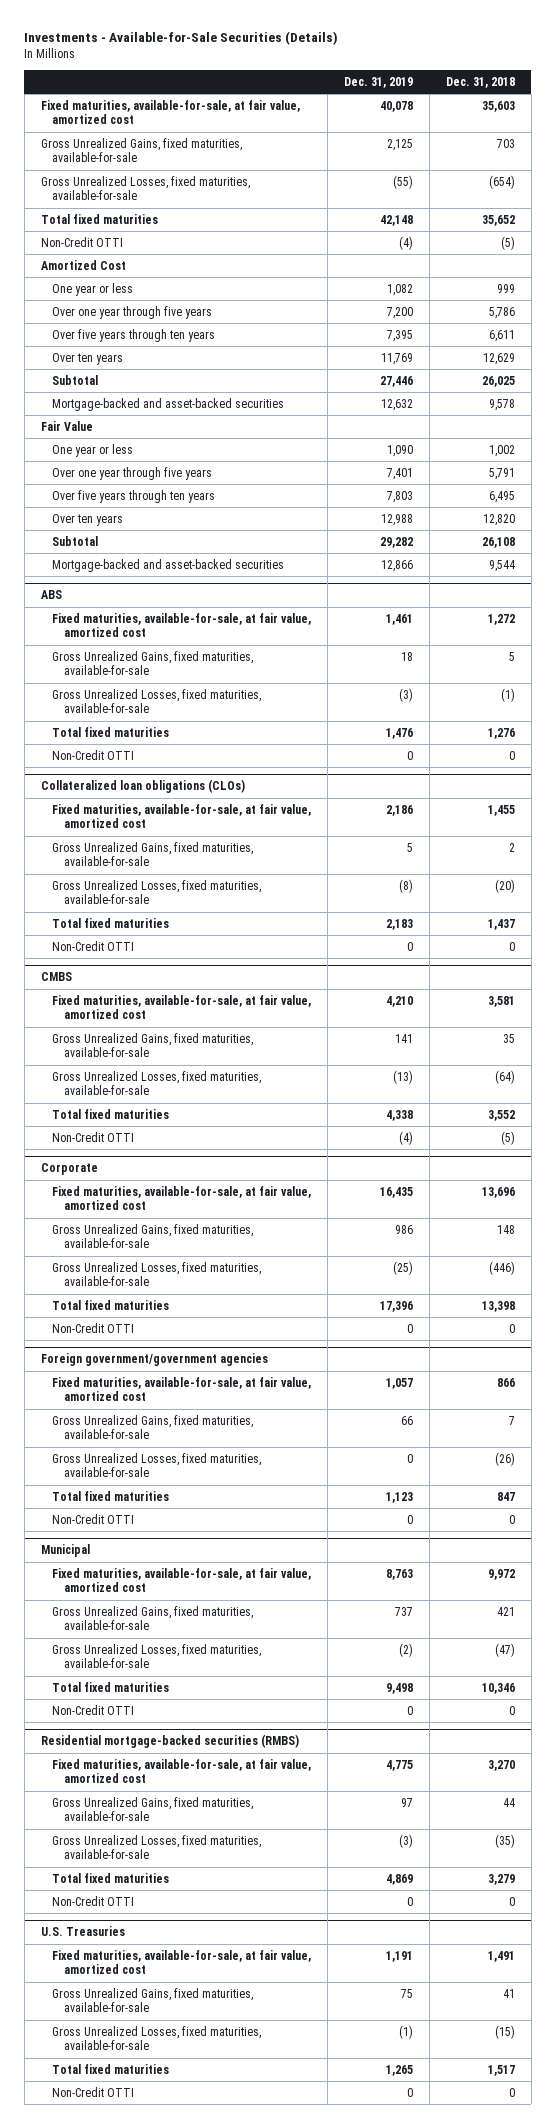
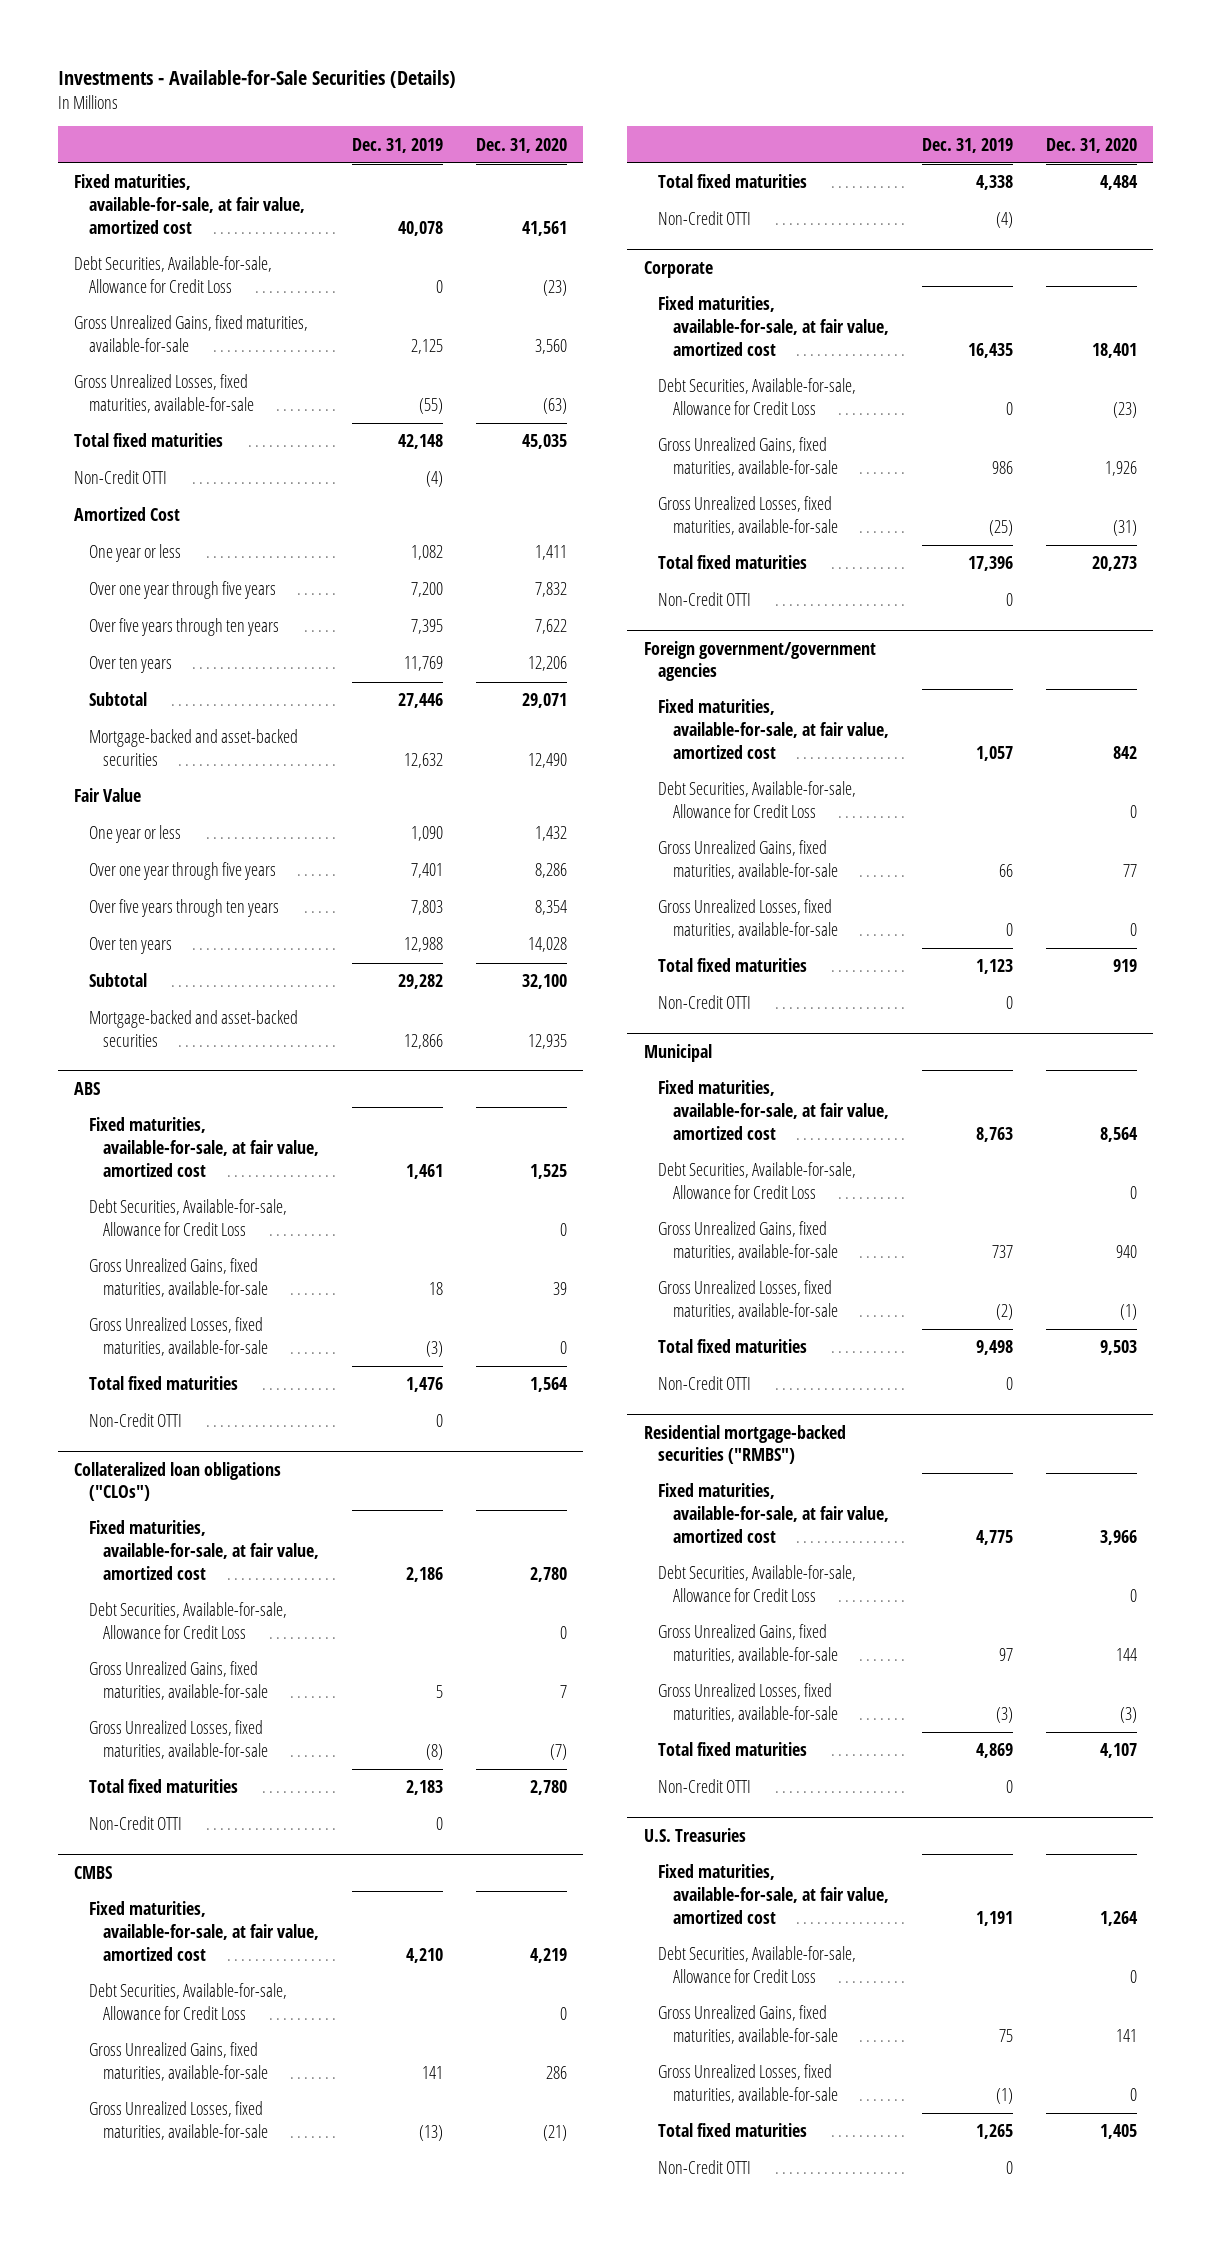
[445,76,515,88] Dec. 31, 2018 -> none
none -> [475,137,567,153] Dec. 31, 2020
none -> [74,256,273,294] Debt Securities, Available-for-sale, Allowance for Credit Loss
none -> [88,1199,287,1237] Debt Securities, Available-for-sale, Allowance for Credit Loss
[40,778,245,793] Collateralized loan obligations (CLOs) -> [74,1461,282,1502] Collateralized loan obligations ("CLOs")
none -> [88,1602,287,1640] Debt Securities, Available-for-sale, Allowance for Credit Loss
none -> [88,1983,287,2021] Debt Securities, Available-for-sale, Allowance for Credit Loss
none -> [658,378,857,416] Debt Securities, Available-for-sale, Allowance for Credit Loss
none -> [658,781,857,819] Debt Securities, Available-for-sale, Allowance for Credit Loss
none -> [658,1162,857,1200] Debt Securities, Available-for-sale, Allowance for Credit Loss
[40,1733,299,1748] Residential mortgage-backed securities (RMBS) -> [643,1424,846,1465] Residential mortgage-backed securities ("RMBS")
none -> [658,1565,857,1603] Debt Securities, Available-for-sale, Allowance for Credit Loss
none -> [658,1946,857,1984] Debt Securities, Available-for-sale, Allowance for Credit Loss

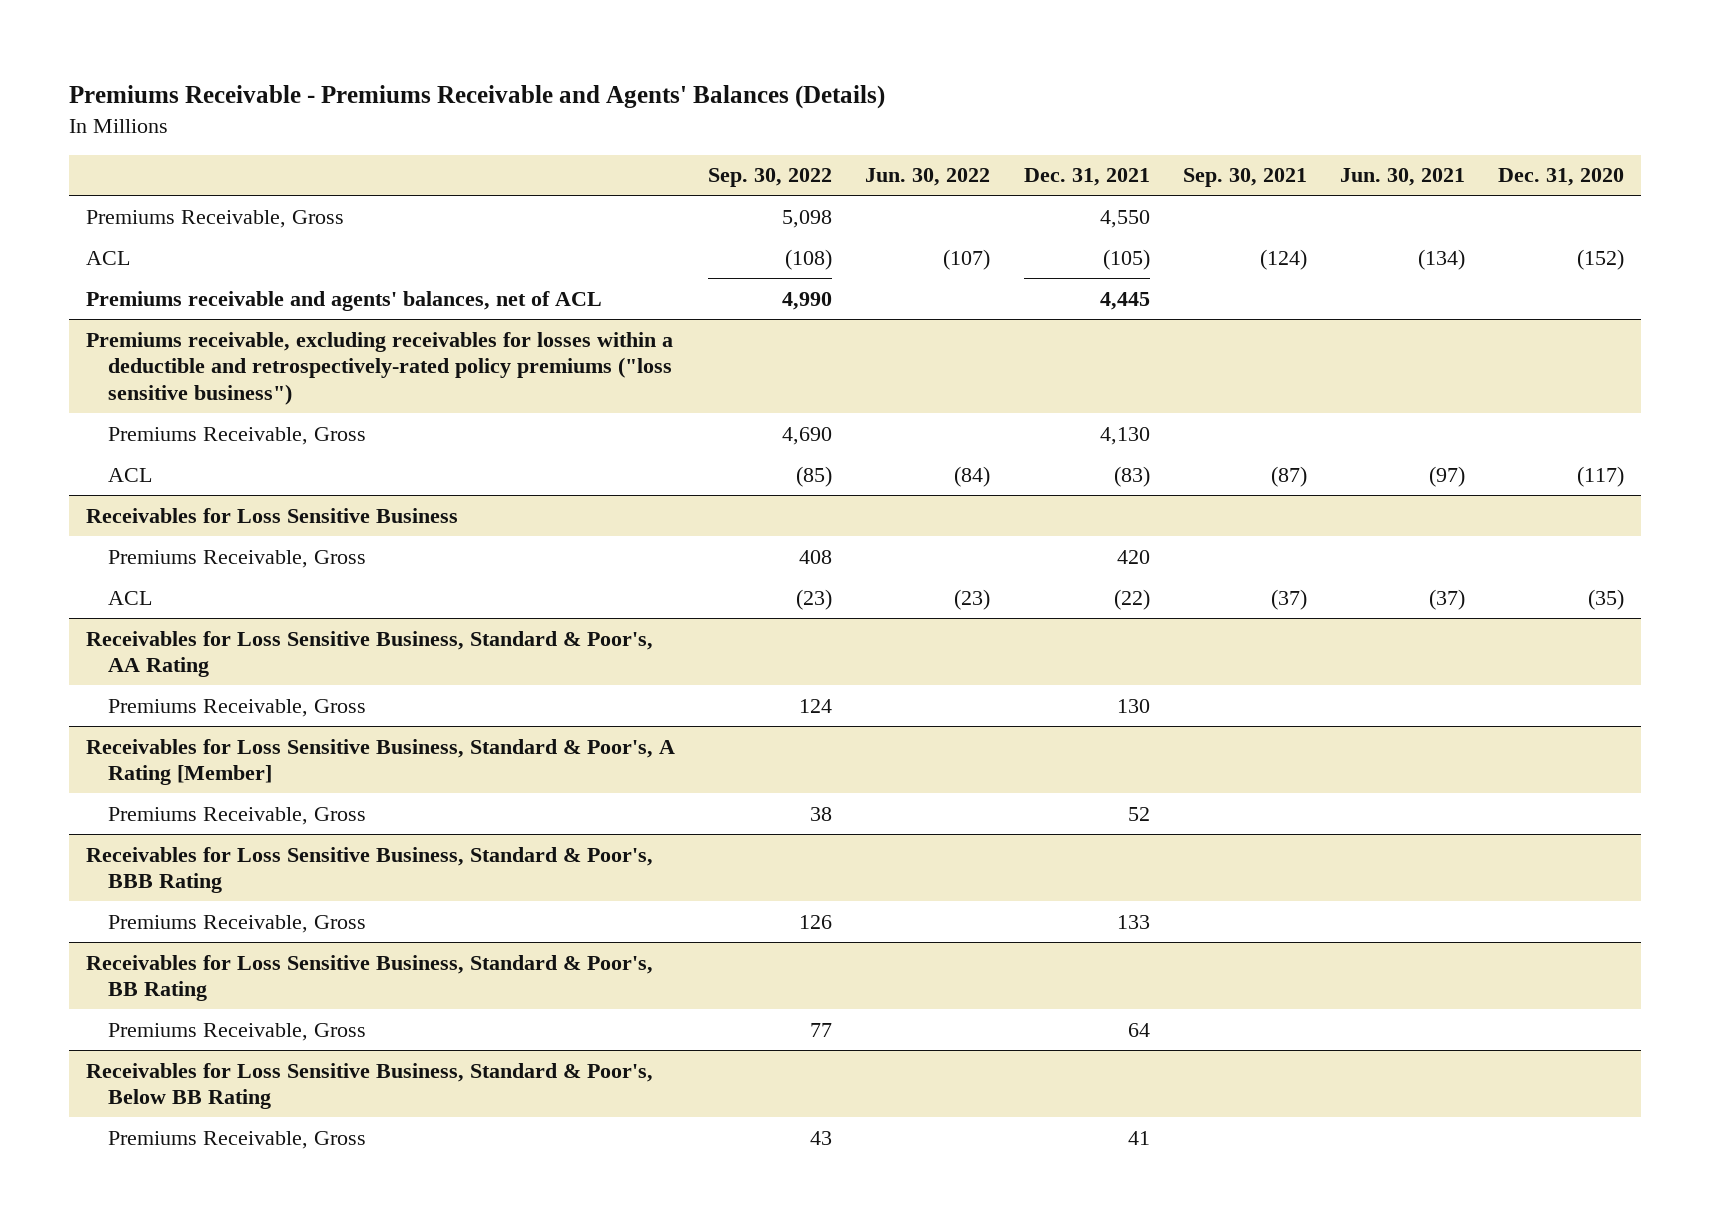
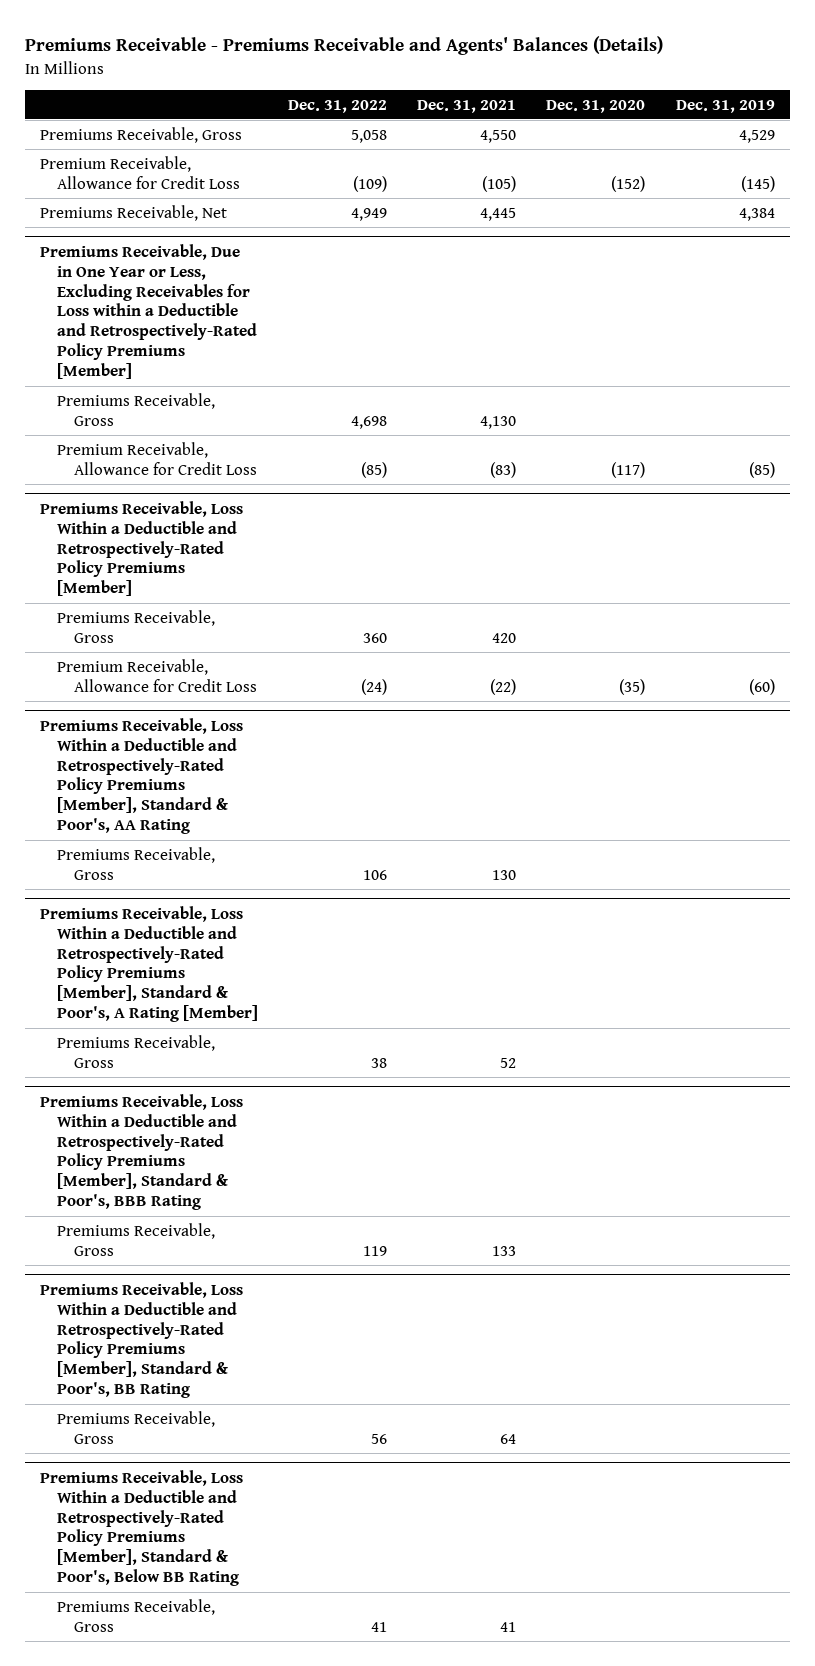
[708,168,833,188] Sep. 30, 2022 -> none
[865,168,991,187] Jun. 30, 2022 -> none
[1182,168,1307,188] Sep. 30, 2021 -> none
[1339,168,1465,187] Jun. 30, 2021 -> none
none -> [288,99,388,113] Dec. 31, 2022
none -> [675,99,775,113] Dec. 31, 2019
[85,250,130,265] ACL -> [40,155,241,189] Premium Receivable, Allowance for Credit Loss
[85,290,602,311] Premiums receivable and agents' balances, net of ACL -> [40,204,228,221] Premiums Receivable, Net
[85,331,673,405] Premiums receivable, excluding receivables for losses within a deductible and retrospectively-rated policy premiums ("loss sensitive business") -> [40,243,258,380] Premiums Receivable, Due in One Year or Less, Excluding Receivables for Loss within a Deductible and Retrospectively-Rated Policy Premiums [Member]
[108,467,153,482] ACL -> [57,441,257,475] Premium Receivable, Allowance for Credit Loss
[85,507,458,523] Receivables for Loss Sensitive Business -> [40,500,244,597] Premiums Receivable, Loss Within a Deductible and Retrospectively-Rated Policy Premiums [Member]
[85,630,653,678] Receivables for Loss Sensitive Business, Standard & Poor's, AA Rating -> none
[108,590,153,605] ACL -> [57,658,257,692] Premium Receivable, Allowance for Credit Loss
none -> [40,717,244,835] Premiums Receivable, Loss Within a Deductible and Retrospectively-Rated Policy Premiums [Member], Standard & Poor's, AA Rating
[85,738,675,786] Receivables for Loss Sensitive Business, Standard & Poor's, A Rating [Member] -> none
none -> [40,905,259,1023] Premiums Receivable, Loss Within a Deductible and Retrospectively-Rated Policy Premiums [Member], Standard & Poor's, A Rating [Member]
[85,846,653,894] Receivables for Loss Sensitive Business, Standard & Poor's, BBB Rating -> none
none -> [40,1093,244,1211] Premiums Receivable, Loss Within a Deductible and Retrospectively-Rated Policy Premiums [Member], Standard & Poor's, BBB Rating
[85,954,653,1002] Receivables for Loss Sensitive Business, Standard & Poor's, BB Rating -> none
none -> [40,1281,244,1399] Premiums Receivable, Loss Within a Deductible and Retrospectively-Rated Policy Premiums [Member], Standard & Poor's, BB Rating
[85,1062,653,1110] Receivables for Loss Sensitive Business, Standard & Poor's, Below BB Rating -> none
none -> [40,1469,244,1587] Premiums Receivable, Loss Within a Deductible and Retrospectively-Rated Policy Premiums [Member], Standard & Poor's, Below BB Rating

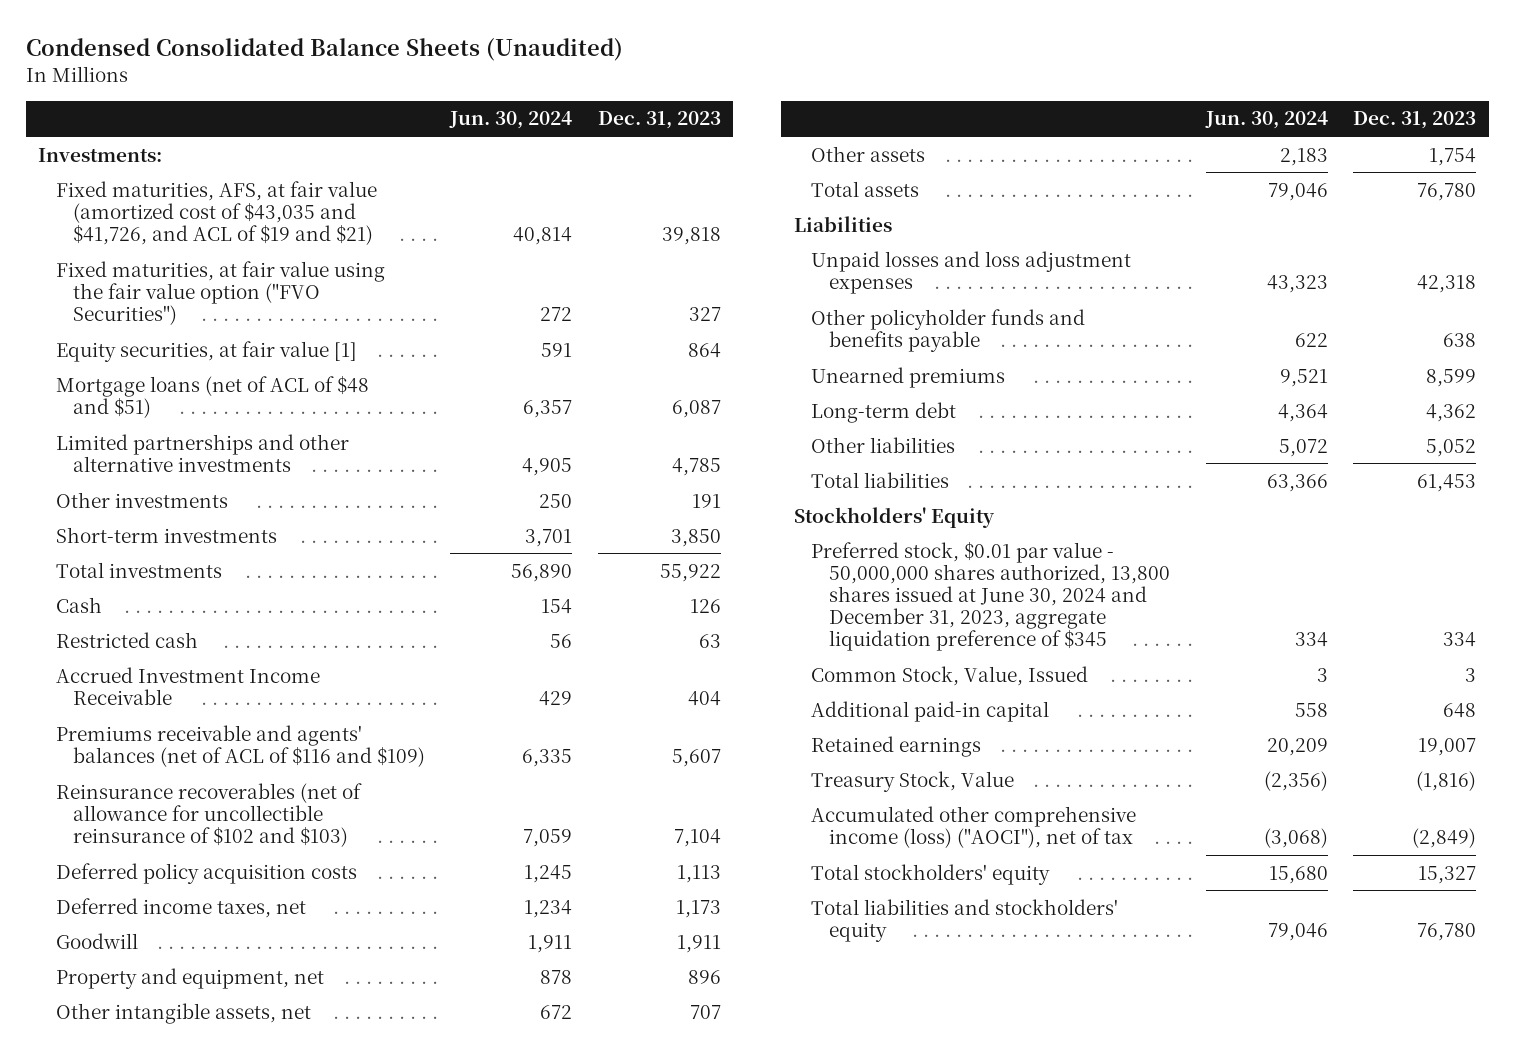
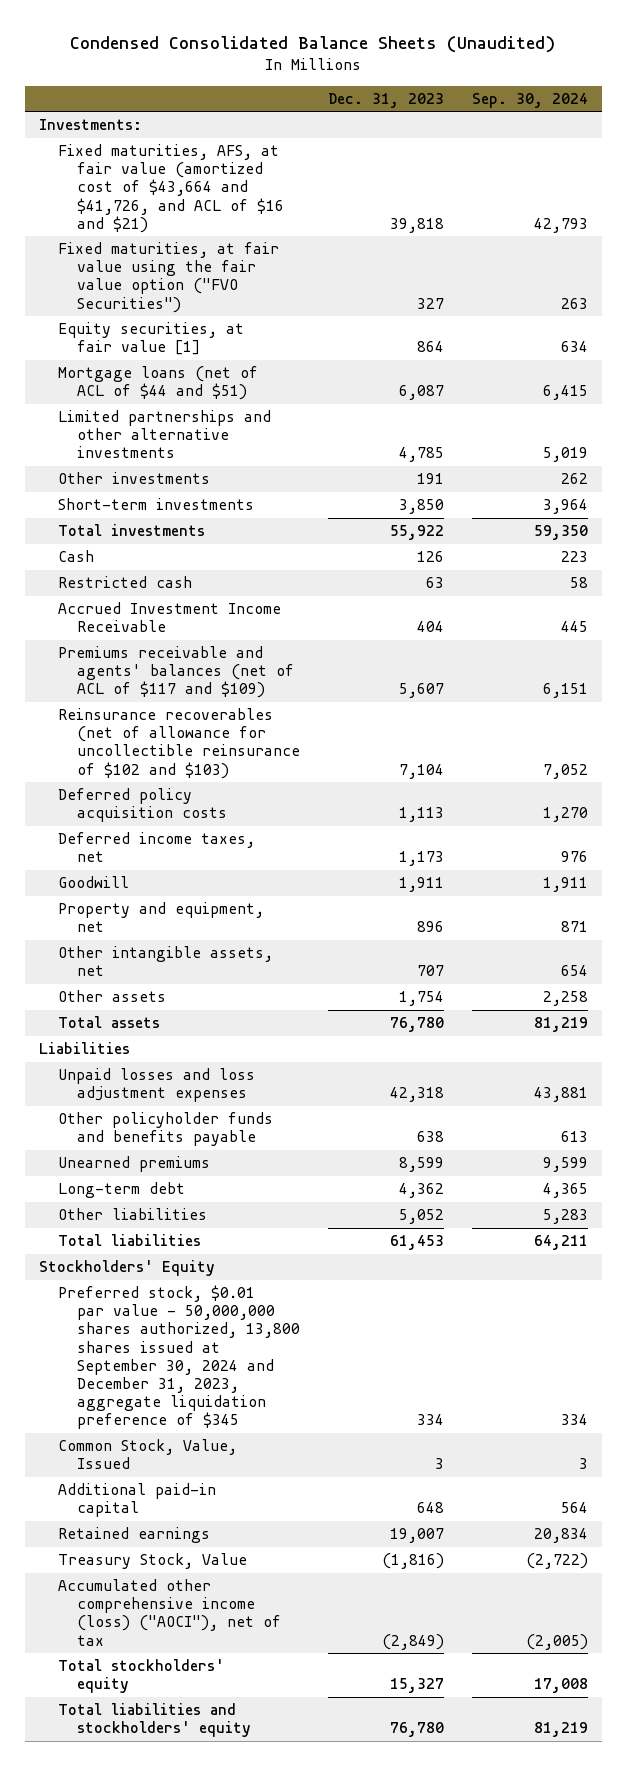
[449,111,573,130] Jun. 30, 2024 -> none
none -> [471,92,588,108] Sep. 30, 2024
[55,180,377,246] Fixed maturities, AFS, at fair value (amortized cost of $43,035 and $41,726, and ACL of $19 and $21) -> [57,144,284,233] Fixed maturities, AFS, at fair value (amortized cost of $43,664 and $41,726, and ACL of $16 and $21)
[55,375,369,418] Mortgage loans (net of ACL of $48 and $51) -> [57,366,258,401] Mortgage loans (net of ACL of $44 and $51)
[55,724,426,767] Premiums receivable and agents' balances (net of ACL of $116 and $109) -> [57,646,294,699] Premiums receivable and agents' balances (net of ACL of $117 and $109)
[811,541,1170,652] Preferred stock, $0.01 par value - 50,000,000 shares authorized, 13,800 shares issued at June 30, 2024 and December 31, 2023, aggregate liquidation preference of $345 -> [57,1285,300,1430] Preferred stock, $0.01 par value - 50,000,000 shares authorized, 13,800 shares issued at September 30, 2024 and December 31, 2023, aggregate liquidation preference of $345

